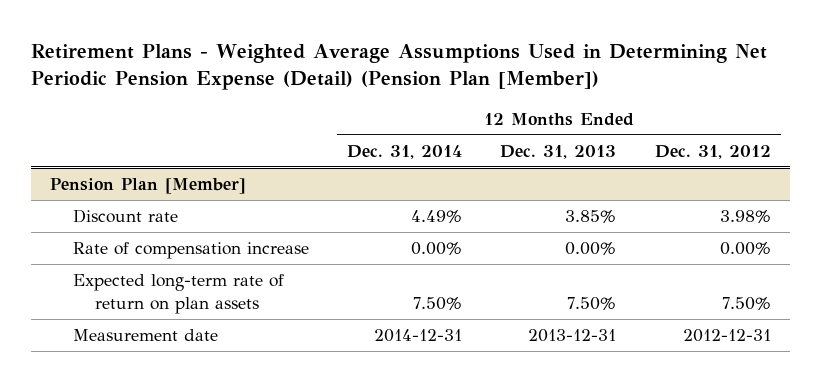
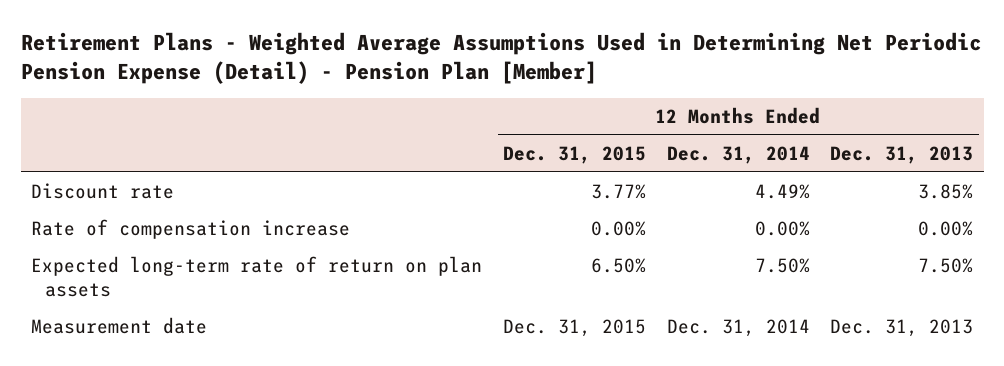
[30,43,767,91] Retirement Plans - Weighted Average Assumptions Used in Determining Net Periodic Pension Expense (Detail) (Pension Plan [Member]) -> [20,31,981,84] Retirement Plans - Weighted Average Assumptions Used in Determining Net Periodic Pension Expense (Detail) - Pension Plan [Member]
[654,144,771,159] Dec. 31, 2012 -> none
none -> [502,145,646,164] Dec. 31, 2015
[50,178,247,195] Pension Plan [Member] -> none
[374,329,463,343] 2014-12-31 -> [666,319,810,338] Dec. 31, 2014
[528,329,617,343] 2013-12-31 -> [830,319,974,338] Dec. 31, 2013

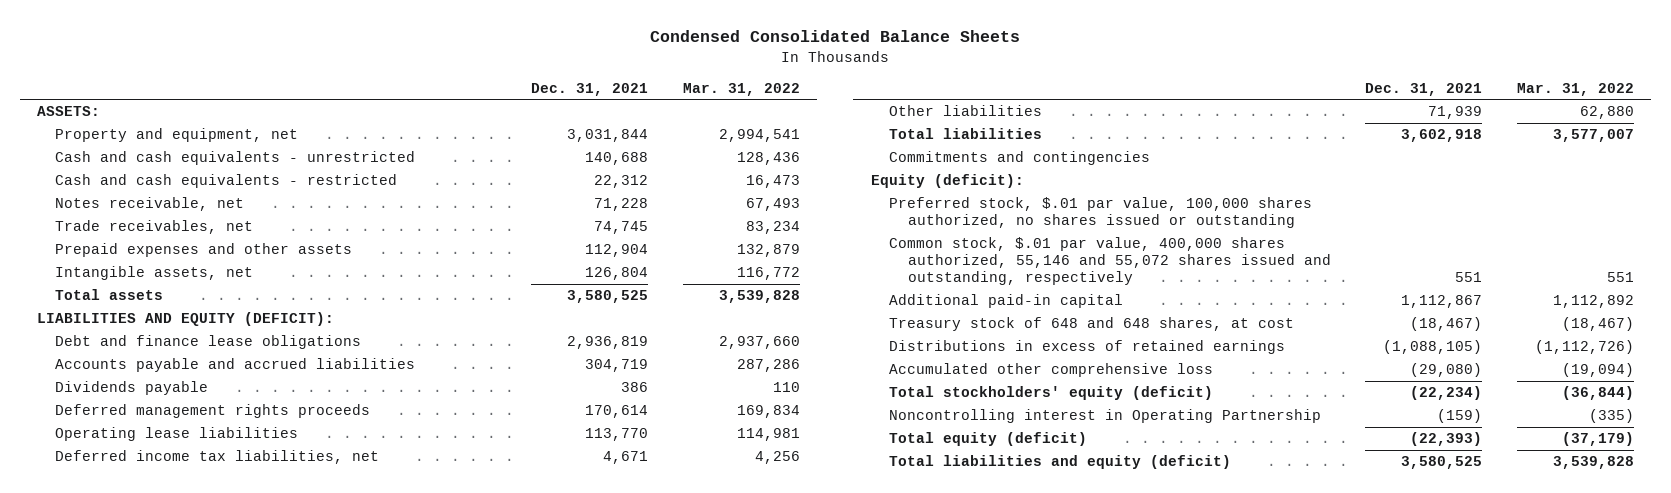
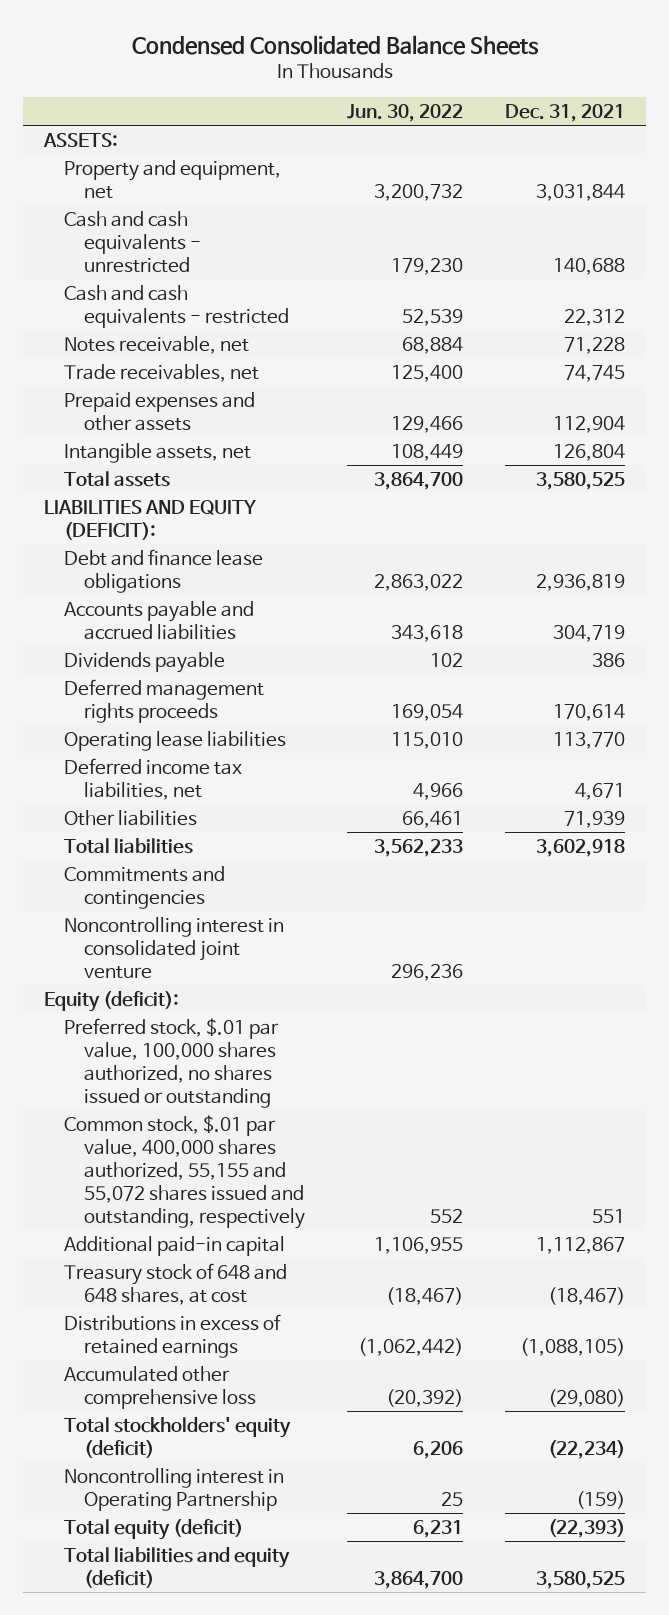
[682,82,800,96] Mar. 31, 2022 -> none
none -> [347,103,464,122] Jun. 30, 2022
none -> [64,916,285,979] Noncontrolling interest in consolidated joint venture
[889,237,1331,286] Common stock, $.01 par value, 400,000 shares authorized, 55,146 and 55,072 shares issued and outstanding, respectively -> [64,1114,305,1230] Common stock, $.01 par value, 400,000 shares authorized, 55,155 and 55,072 shares issued and outstanding, respectively

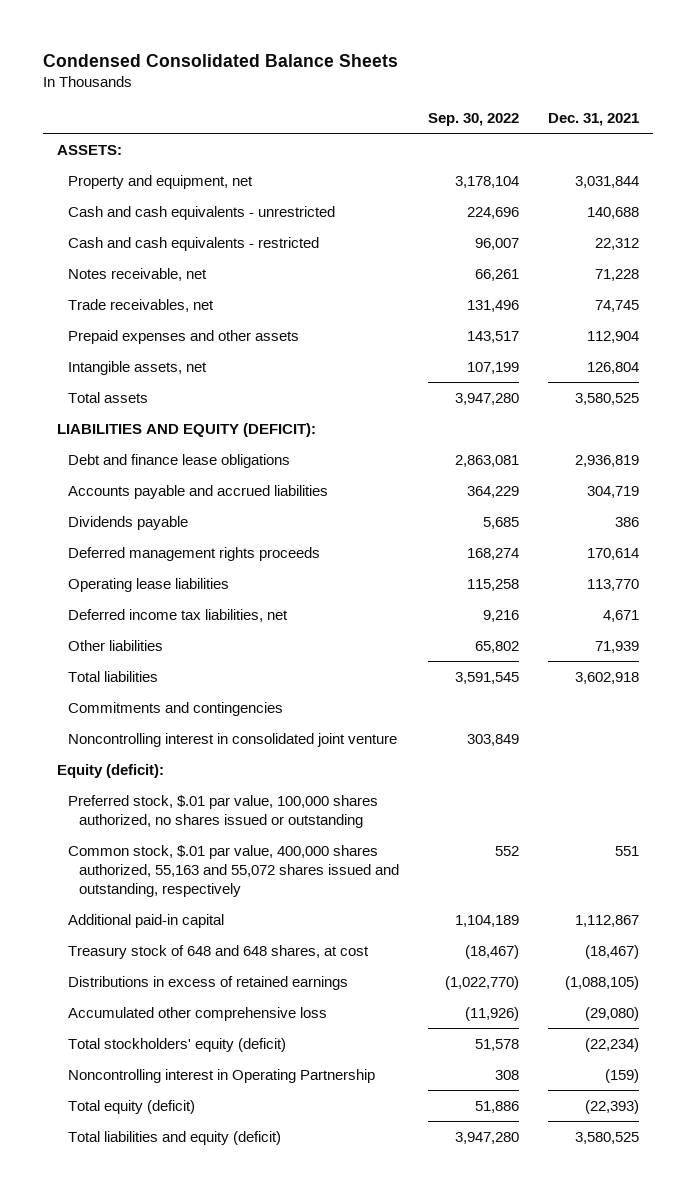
[347,103,464,122] Jun. 30, 2022 -> none
none -> [427,113,519,127] Sep. 30, 2022
[64,1114,305,1230] Common stock, $.01 par value, 400,000 shares authorized, 55,155 and 55,072 shares issued and outstanding, respectively -> [68,844,399,897] Common stock, $.01 par value, 400,000 shares authorized, 55,163 and 55,072 shares issued and outstanding, respectively

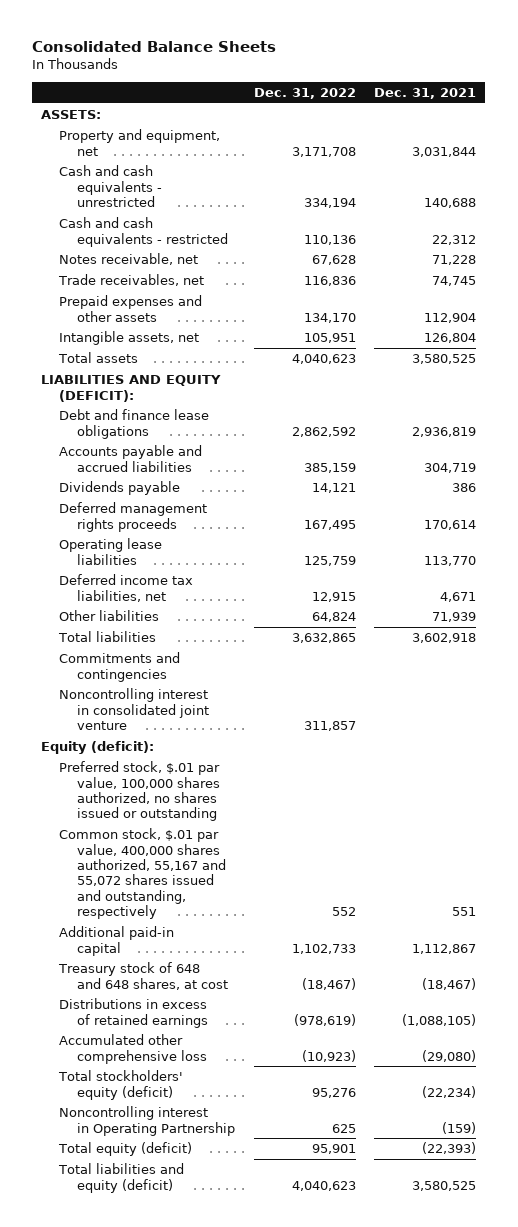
[42,53,398,67] Condensed Consolidated Balance Sheets -> [32,40,277,52] Consolidated Balance Sheets
[427,113,519,127] Sep. 30, 2022 -> none
none -> [253,87,356,99] Dec. 31, 2022
[68,844,399,897] Common stock, $.01 par value, 400,000 shares authorized, 55,163 and 55,072 shares issued and outstanding, respectively -> [59,828,227,920] Common stock, $.01 par value, 400,000 shares authorized, 55,167 and 55,072 shares issued and outstanding, respectively

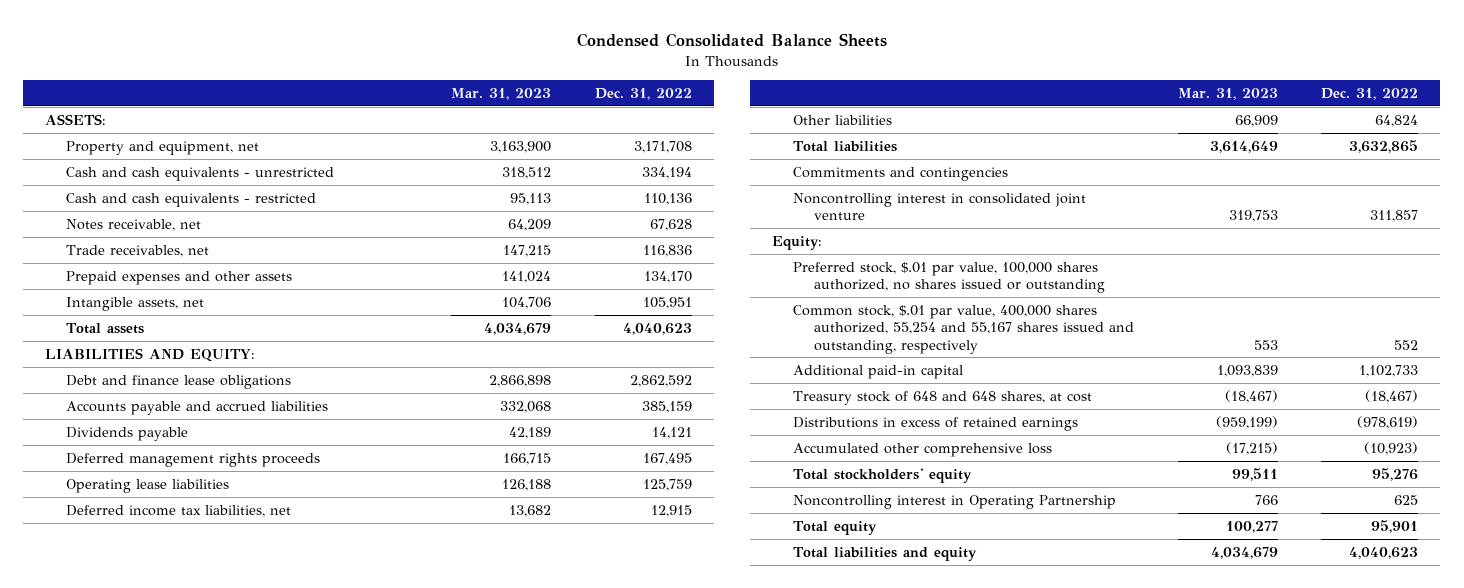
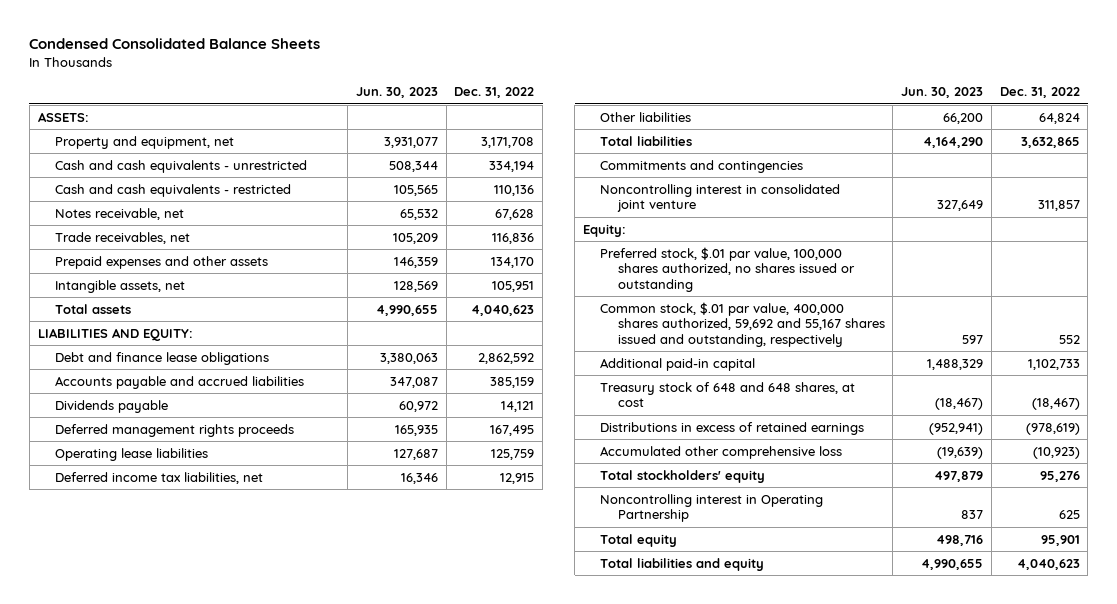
[451,87,552,100] Mar. 31, 2023 -> none
none -> [355,87,438,99] Jun. 30, 2023
[792,304,1135,354] Common stock, $.01 par value, 400,000 shares authorized, 55,254 and 55,167 shares issued and outstanding, respectively -> [600,301,885,347] Common stock, $.01 par value, 400,000 shares authorized, 59,692 and 55,167 shares issued and outstanding, respectively

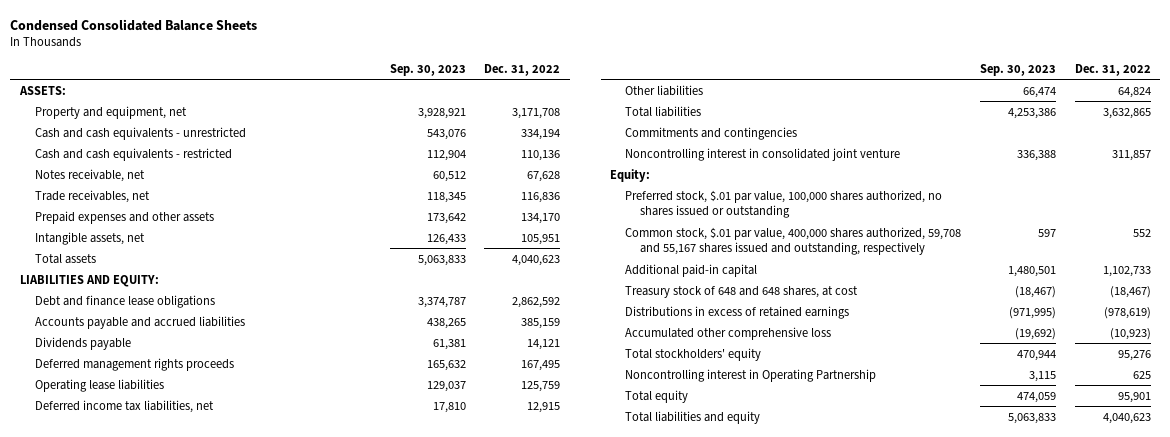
[355,87,438,99] Jun. 30, 2023 -> none
none -> [389,63,466,76] Sep. 30, 2023
[600,301,885,347] Common stock, $.01 par value, 400,000 shares authorized, 59,692 and 55,167 shares issued and outstanding, respectively -> [625,226,962,256] Common stock, $.01 par value, 400,000 shares authorized, 59,708 and 55,167 shares issued and outstanding, respectively

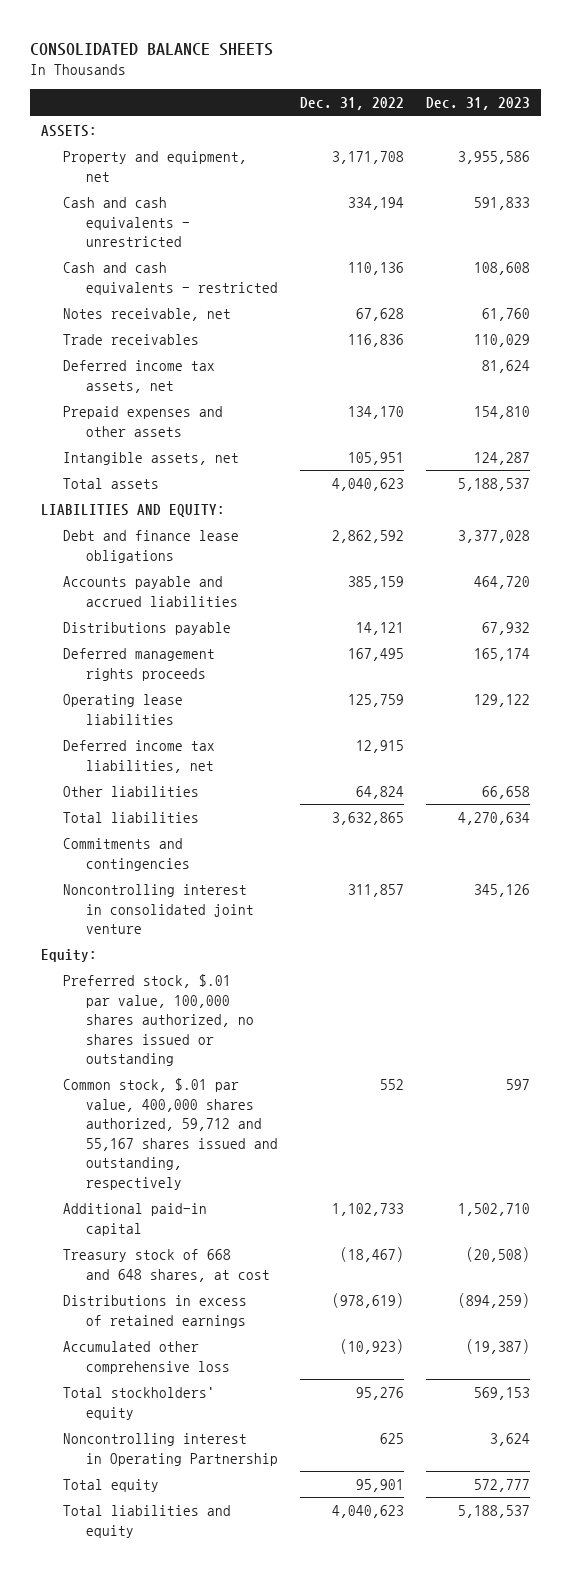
[10,18,258,31] Condensed Consolidated Balance Sheets -> [30,42,274,56] CONSOLIDATED BALANCE SHEETS
[389,63,466,76] Sep. 30, 2023 -> none
none -> [426,97,531,111] Dec. 31, 2023
[34,189,150,203] Trade receivables, net -> [63,334,200,346] Trade receivables
none -> [63,360,216,393] Deferred income tax assets, net
[34,336,131,350] Dividends payable -> [63,622,232,636] Distributions payable
[625,226,962,256] Common stock, $.01 par value, 400,000 shares authorized, 59,708 and 55,167 shares issued and outstanding, respectively -> [63,1078,278,1190] Common stock, $.01 par value, 400,000 shares authorized, 59,712 and 55,167 shares issued and outstanding, respectively
[625,285,859,298] Treasury stock of 648 and 648 shares, at cost -> [63,1249,270,1282] Treasury stock of 668 and 648 shares, at cost

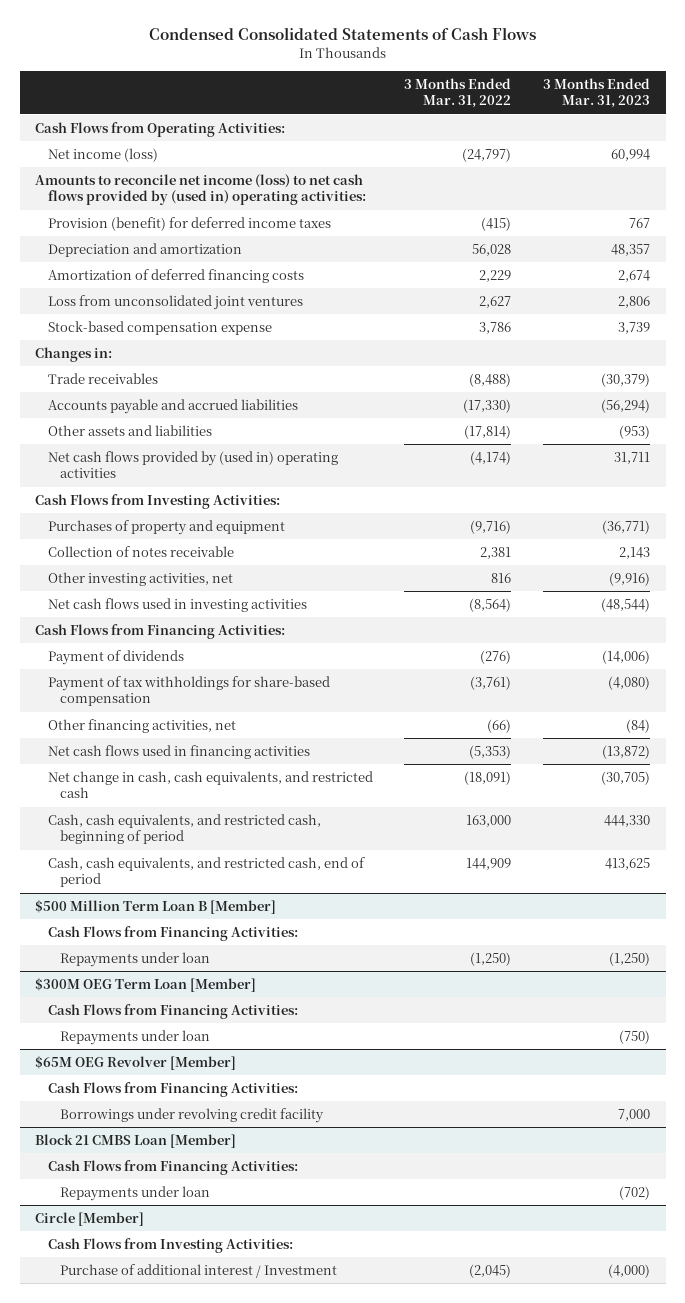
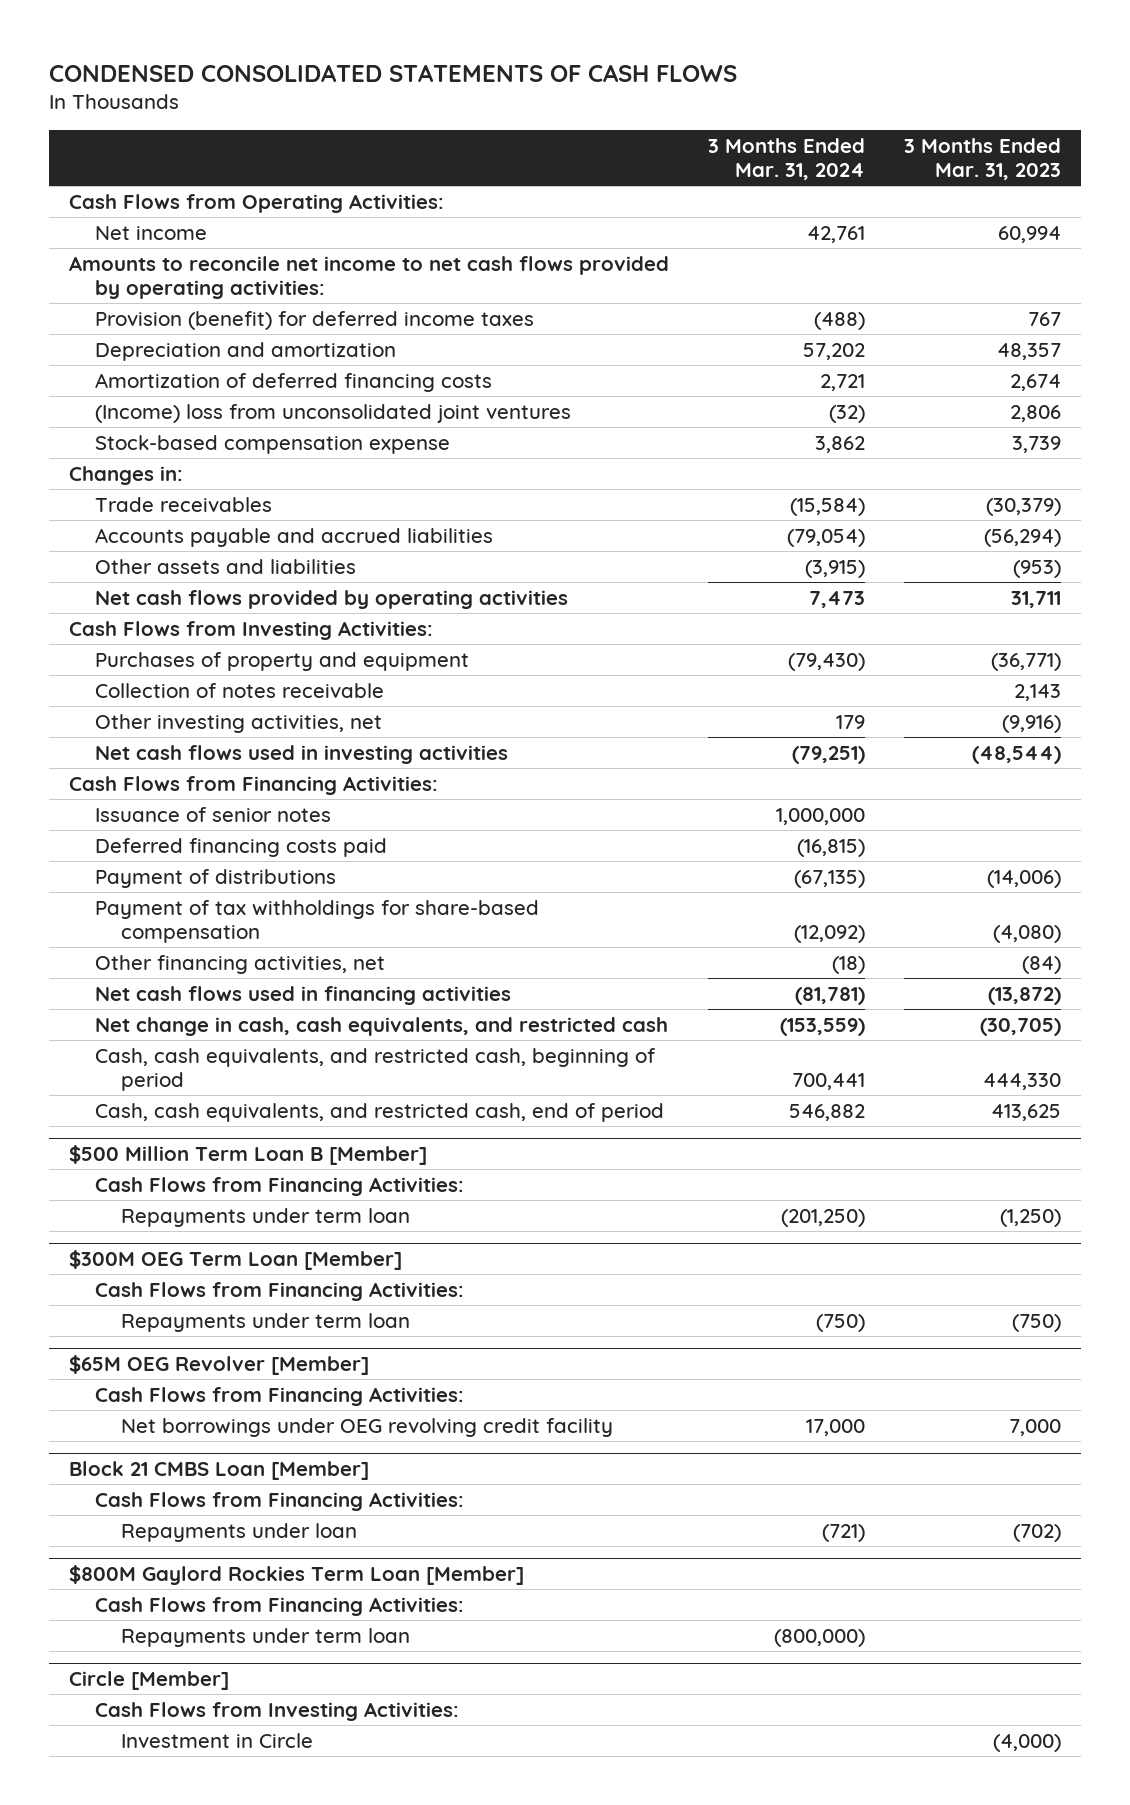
[148,27,536,41] Condensed Consolidated Statements of Cash Flows -> [49,63,738,82] CONDENSED CONSOLIDATED STATEMENTS OF CASH FLOWS
[404,77,512,109] 3 Months Ended Mar. 31, 2022 -> none
none -> [708,137,866,181] 3 Months Ended Mar. 31, 2024
[47,147,158,162] Net income (loss) -> [94,225,207,240] Net income
[35,173,366,206] Amounts to reconcile net income (loss) to net cash flows provided by (used in) operating activities: -> [68,255,669,300] Amounts to reconcile net income to net cash flows provided by operating activities:
[47,294,303,310] Loss from unconsolidated joint ventures -> [94,403,571,423] (Income) loss from unconsolidated joint ventures
[47,450,338,479] Net cash flows provided by (used in) operating activities -> [94,589,568,609] Net cash flows provided by operating activities
none -> [94,806,331,822] Issuance of senior notes
none -> [94,837,387,857] Deferred financing costs paid
[47,649,184,665] Payment of dividends -> [94,868,336,888] Payment of distributions
[59,951,210,967] Repayments under loan -> [120,1207,410,1227] Repayments under term loan
[59,1029,210,1045] Repayments under loan -> [120,1312,410,1332] Repayments under term loan
[59,1107,324,1123] Borrowings under revolving credit facility -> [120,1417,613,1437] Net borrowings under OEG revolving credit facility
none -> [68,1564,524,1585] $800M Gaylord Rockies Term Loan [Member]
none -> [94,1596,464,1616] Cash Flows from Financing Activities:
none -> [120,1627,410,1647] Repayments under term loan
[59,1263,337,1278] Purchase of additional interest / Investment -> [120,1732,313,1748] Investment in Circle

